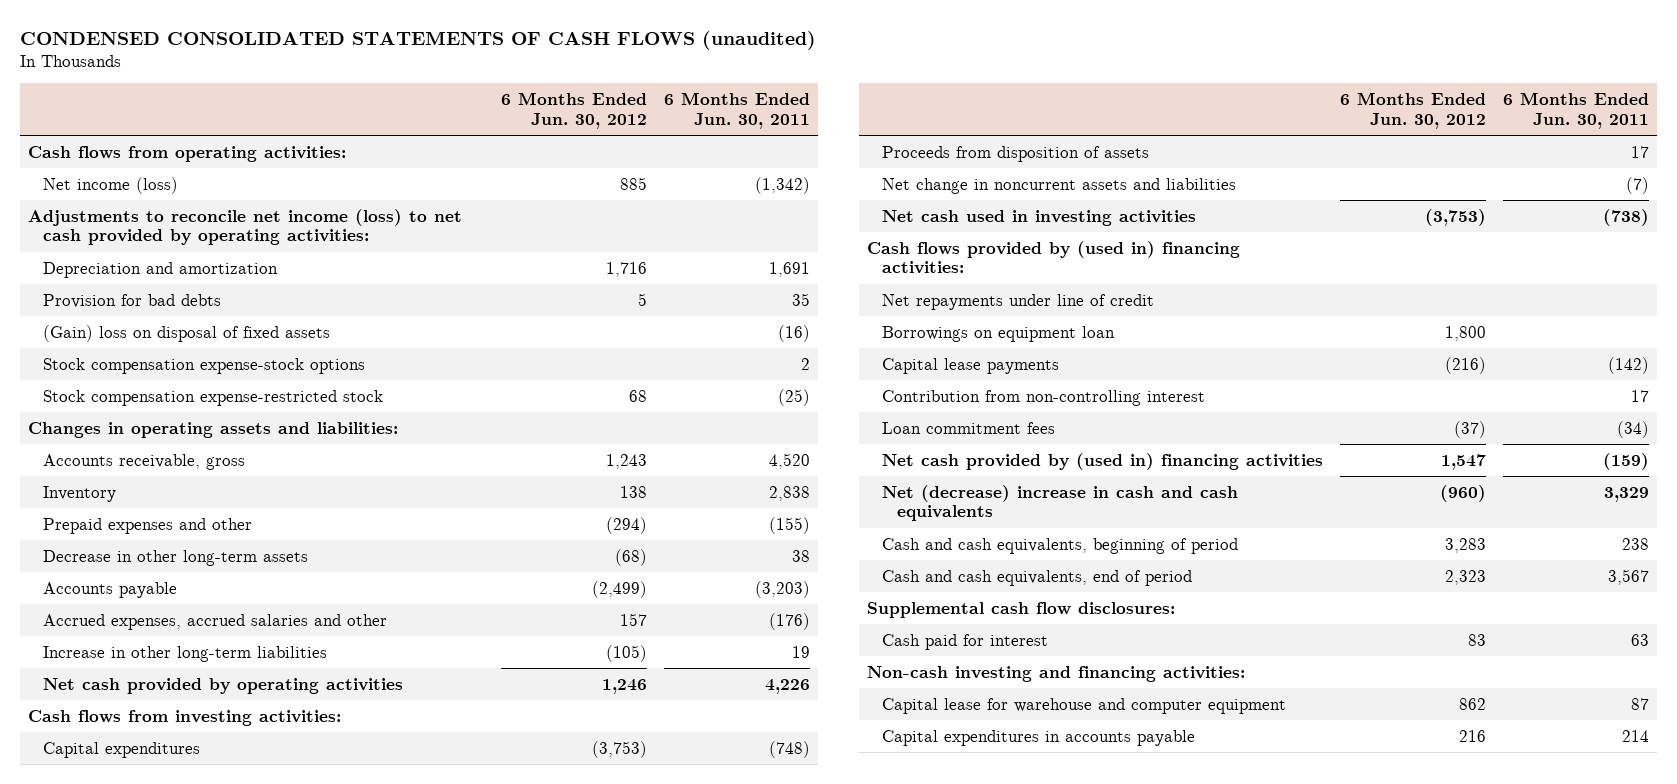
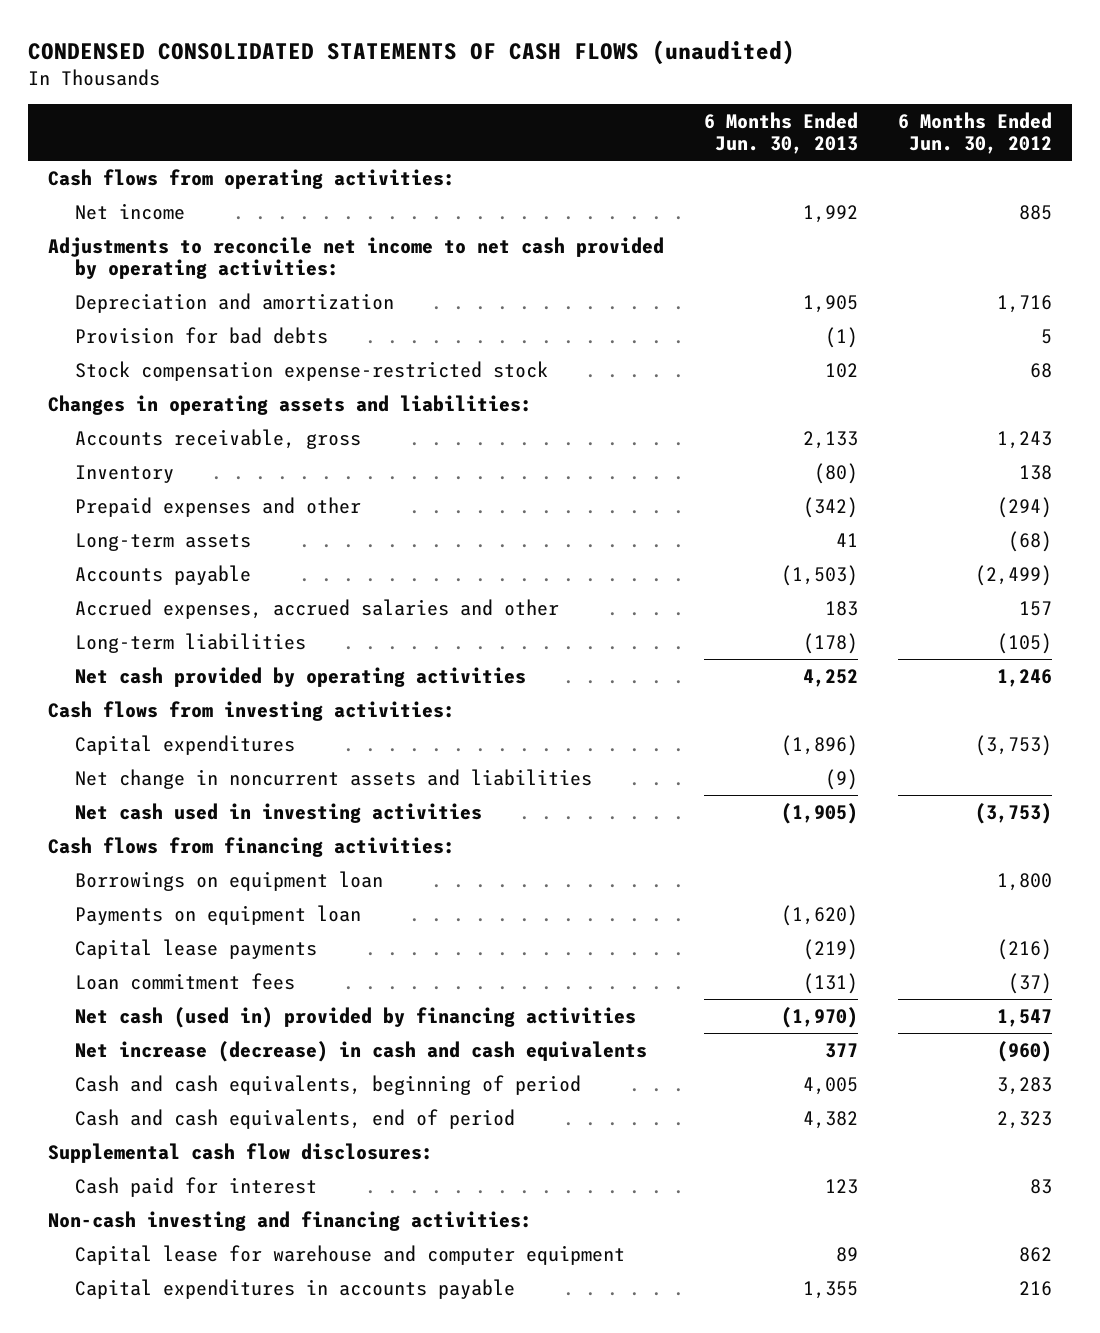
[663,92,810,129] 6 Months Ended Jun. 30, 2011 -> none
none -> [703,111,858,155] 6 Months Ended Jun. 30, 2013
[43,176,179,194] Net income (loss) -> [75,202,186,220] Net income
[28,208,463,246] Adjustments to reconcile net income (loss) to net cash provided by operating activities: -> [48,236,665,280] Adjustments to reconcile net income to net cash provided by operating activities:
[43,324,331,342] (Gain) loss on disposal of fixed assets -> none
[43,357,366,374] Stock compensation expense-stock options -> none
[43,549,309,566] Decrease in other long-term assets -> [75,532,252,551] Long-term assets
[43,645,328,662] Increase in other long-term liabilities -> [75,632,307,653] Long-term liabilities
[882,145,1150,162] Proceeds from disposition of assets -> none
[882,293,1155,310] Net repayments under line of credit -> none
[867,240,1241,275] Cash flows provided by (used in) financing activities: -> [48,836,456,857] Cash flows from financing activities:
none -> [75,904,362,925] Payments on equipment loan
[882,389,1206,406] Contribution from non-controlling interest -> none
[882,452,1324,470] Net cash provided by (used in) financing activities -> [75,1006,637,1028] Net cash (used in) provided by financing activities
[882,484,1239,522] Net (decrease) increase in cash and cash equivalents -> [75,1040,648,1062] Net increase (decrease) in cash and cash equivalents

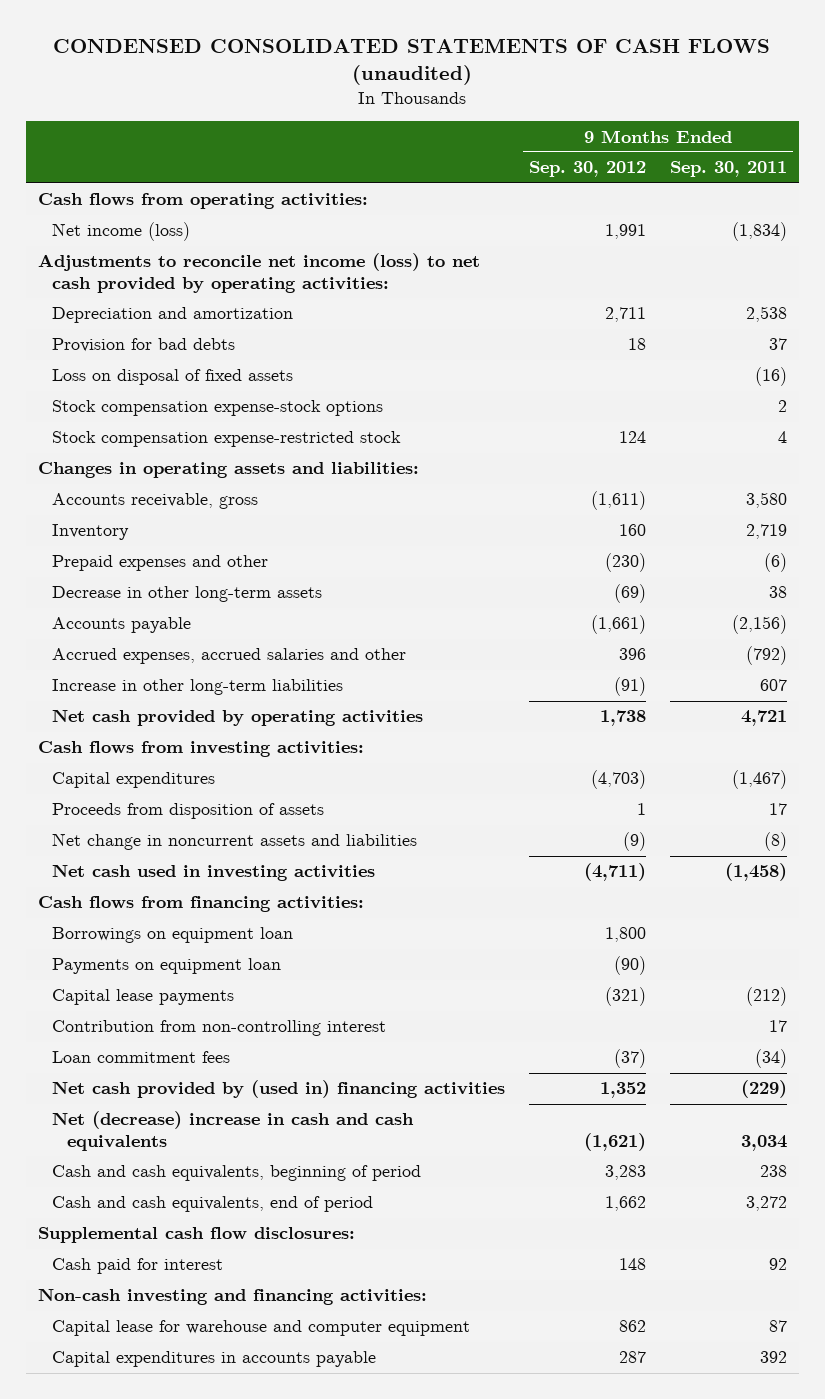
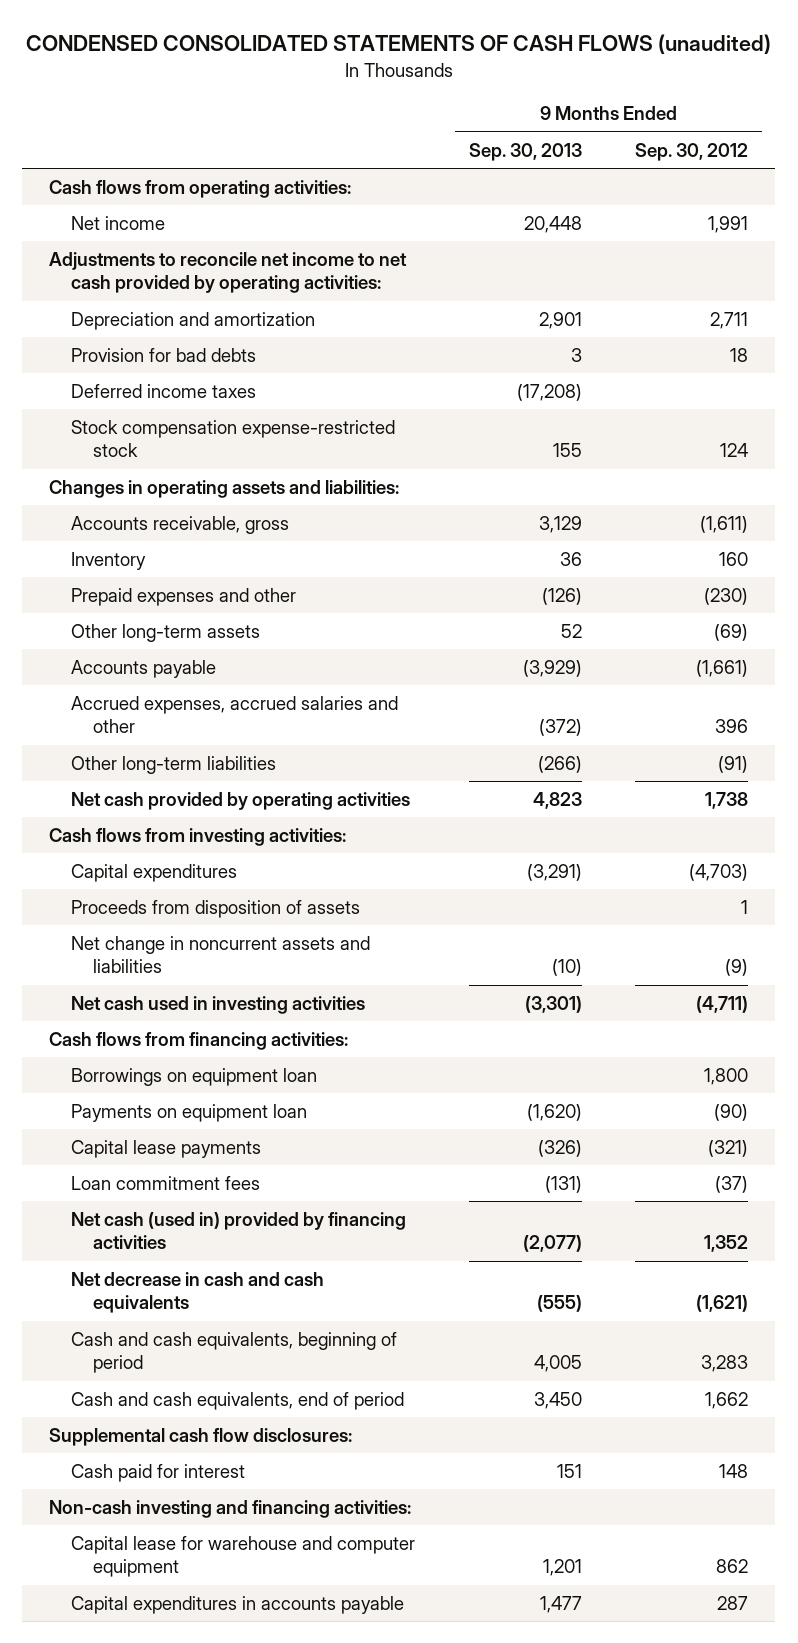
[669,161,787,178] Sep. 30, 2011 -> none
none -> [468,142,582,161] Sep. 30, 2013
[52,222,191,242] Net income (loss) -> [71,216,166,231] Net income
[37,253,480,294] Adjustments to reconcile net income (loss) to net cash provided by operating activities: -> [49,252,408,294] Adjustments to reconcile net income to net cash provided by operating activities:
[52,369,294,386] Loss on disposal of fixed assets -> none
[52,400,384,417] Stock compensation expense-stock options -> none
none -> [71,384,257,399] Deferred income taxes
[52,586,323,603] Decrease in other long-term assets -> [71,624,261,643] Other long-term assets
[52,679,344,696] Increase in other long-term liabilities -> [71,756,277,775] Other long-term liabilities
[52,1020,387,1037] Contribution from non-controlling interest -> none
[52,1080,506,1099] Net cash provided by (used in) financing activities -> [71,1212,407,1250] Net cash (used in) provided by financing activities
[52,1111,415,1152] Net (decrease) increase in cash and cash equivalents -> [71,1272,325,1314] Net decrease in cash and cash equivalents

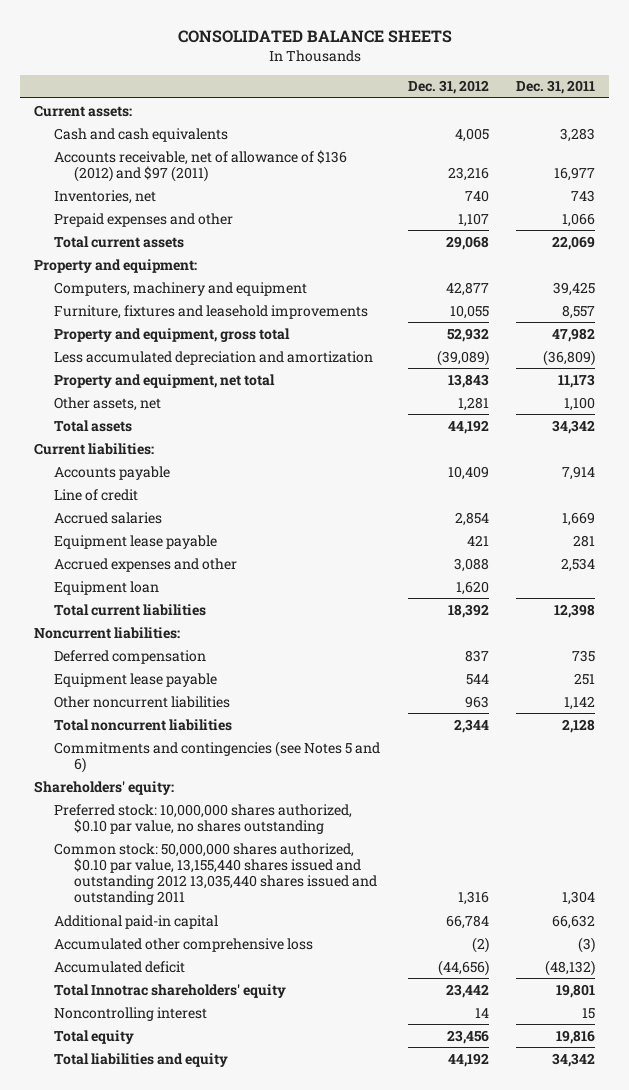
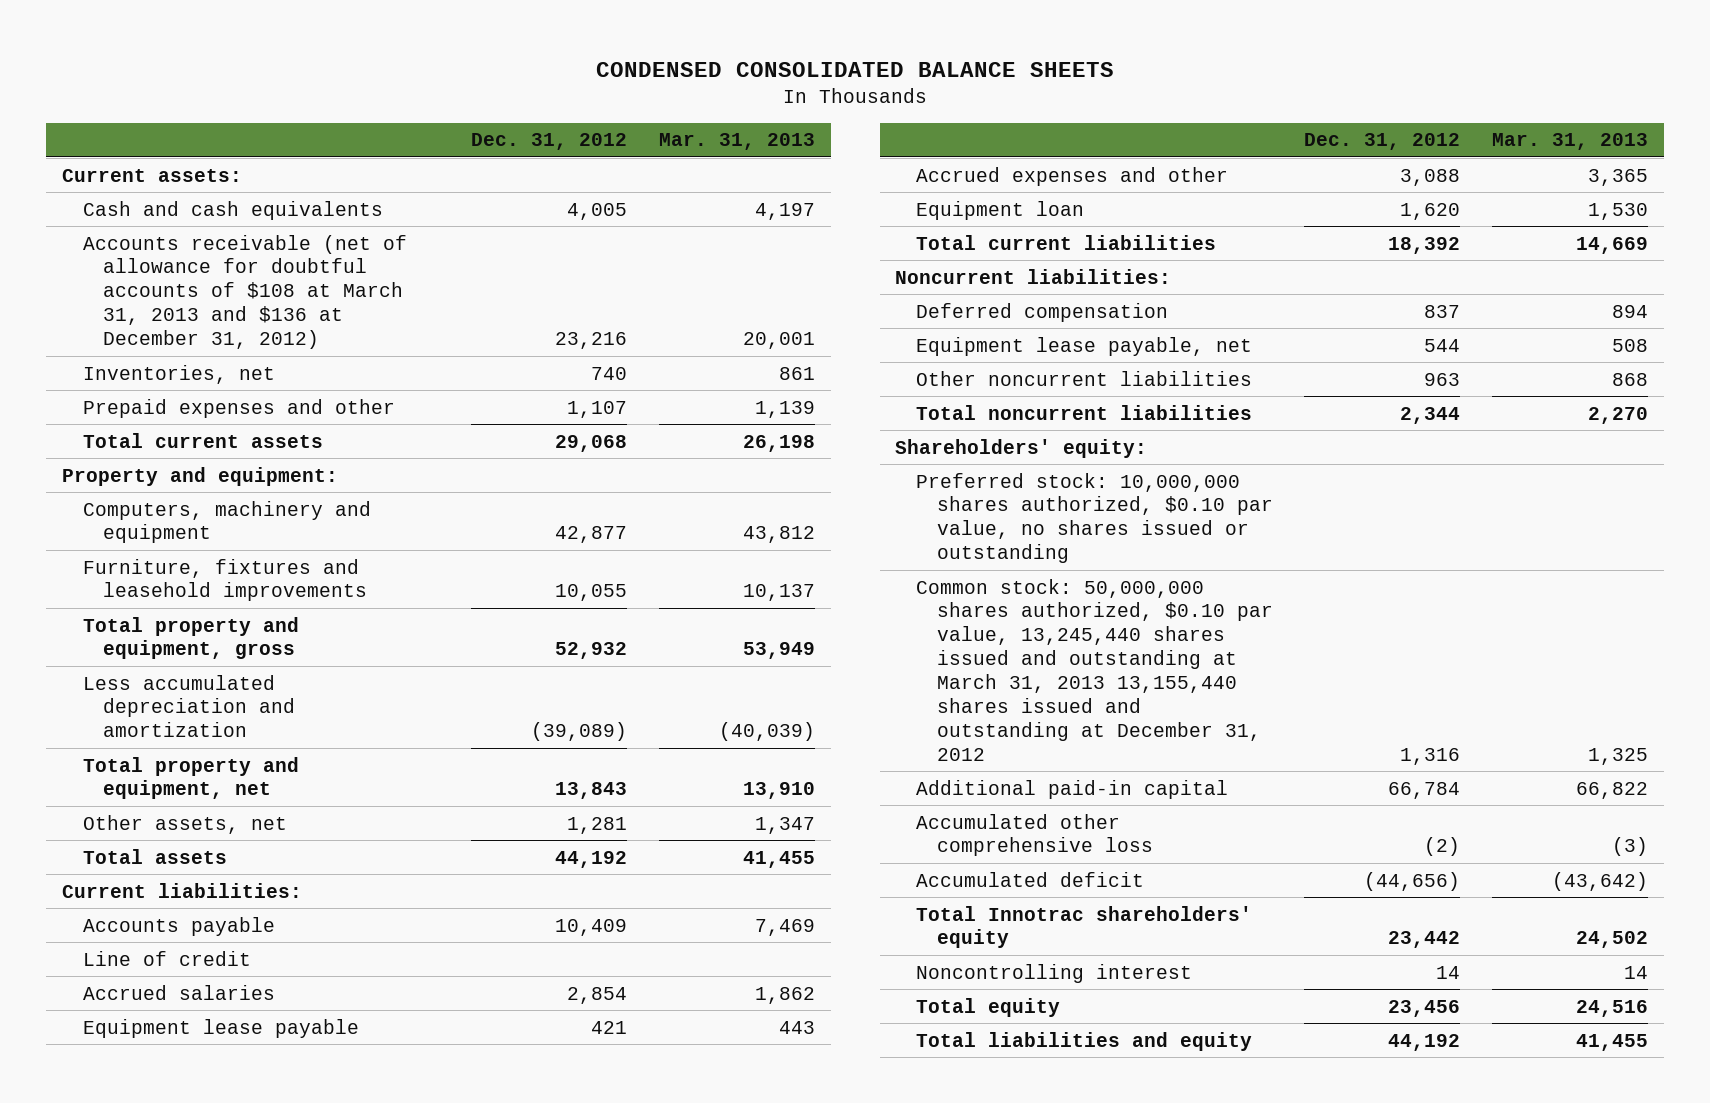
[177,29,452,43] CONSOLIDATED BALANCE SHEETS -> [596,61,1115,77] CONDENSED CONSOLIDATED BALANCE SHEETS
[516,80,596,95] Dec. 31, 2011 -> none
none -> [658,133,815,151] Mar. 31, 2013
[54,149,348,182] Accounts receivable, net of allowance of $136 (2012) and $97 (2011) -> [82,234,407,350] Accounts receivable (net of allowance for doubtful accounts of $108 at March 31, 2013 and $136 at December 31, 2012)
[54,327,291,342] Property and equipment, gross total -> [82,616,299,660] Total property and equipment, gross
[54,373,276,388] Property and equipment, net total -> [82,756,299,800] Total property and equipment, net
[54,672,218,687] Equipment lease payable -> [916,336,1253,356] Equipment lease payable, net
[54,740,381,773] Commitments and contingencies (see Notes 5 and 6) -> none
[54,803,353,834] Preferred stock: 10,000,000 shares authorized, $0.10 par value, no shares outstanding -> [916,472,1273,564] Preferred stock: 10,000,000 shares authorized, $0.10 par value, no shares issued or outstanding
[54,842,378,906] Common stock: 50,000,000 shares authorized, $0.10 par value, 13,155,440 shares issued and outstanding 2012 13,035,440 shares issued and outstanding 2011 -> [916,578,1273,761] Common stock: 50,000,000 shares authorized, $0.10 par value, 13,245,440 shares issued and outstanding at March 31, 2013 13,155,440 shares issued and outstanding at December 31, 2012

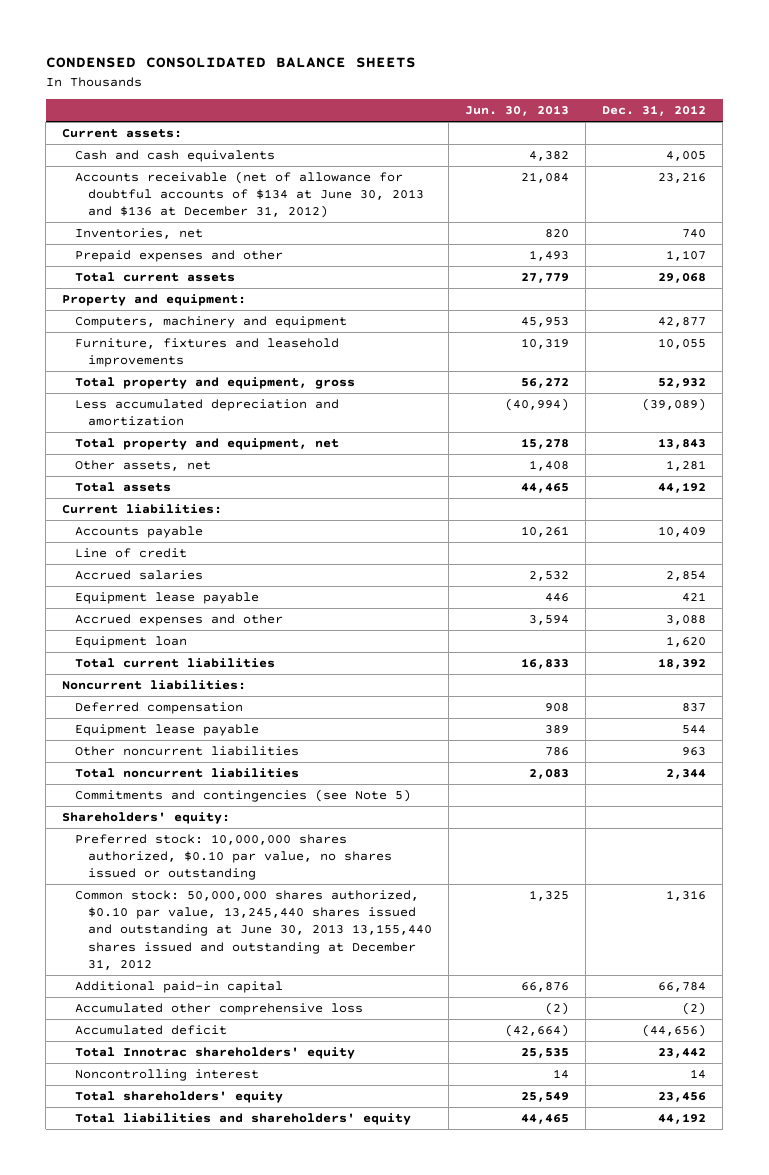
[658,133,815,151] Mar. 31, 2013 -> none
none -> [465,105,570,117] Jun. 30, 2013
[82,234,407,350] Accounts receivable (net of allowance for doubtful accounts of $108 at March 31, 2013 and $136 at December 31, 2012) -> [75,171,425,219] Accounts receivable (net of allowance for doubtful accounts of $134 at June 30, 2013 and $136 at December 31, 2012)
[916,336,1253,356] Equipment lease payable, net -> [75,724,260,737] Equipment lease payable
none -> [75,789,412,803] Commitments and contingencies (see Note 5)
[916,578,1273,761] Common stock: 50,000,000 shares authorized, $0.10 par value, 13,245,440 shares issued and outstanding at March 31, 2013 13,155,440 shares issued and outstanding at December 31, 2012 -> [75,890,433,970] Common stock: 50,000,000 shares authorized, $0.10 par value, 13,245,440 shares issued and outstanding at June 30, 2013 13,155,440 shares issued and outstanding at December 31, 2012
[916,997,1061,1017] Total equity -> [75,1091,284,1104] Total shareholders' equity
[916,1031,1253,1051] Total liabilities and equity -> [75,1113,412,1126] Total liabilities and shareholders' equity

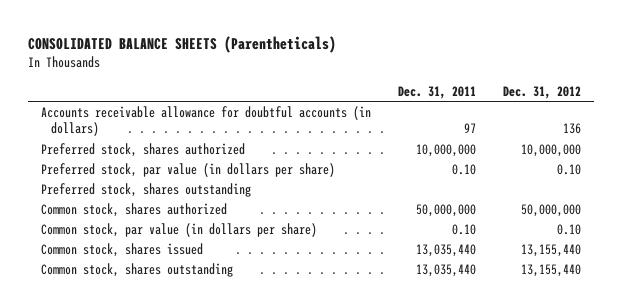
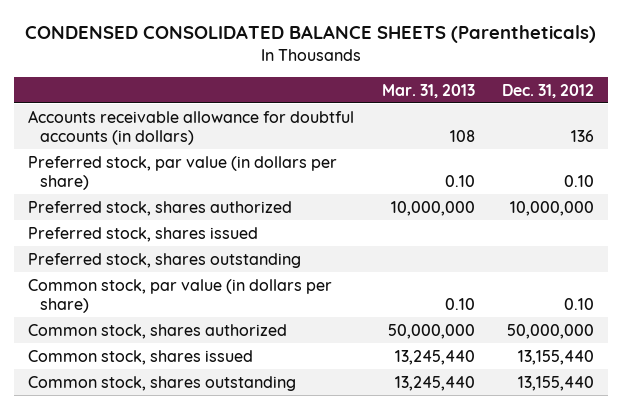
[27,35,336,53] CONSOLIDATED BALANCE SHEETS (Parentheticals) -> [25,25,597,44] CONDENSED CONSOLIDATED BALANCE SHEETS (Parentheticals)
[398,85,477,99] Dec. 31, 2011 -> none
none -> [381,83,475,98] Mar. 31, 2013
[41,142,246,157] Preferred stock, shares authorized -> [28,200,293,216] Preferred stock, shares authorized
none -> [28,226,259,242] Preferred stock, shares issued
[41,202,228,217] Common stock, shares authorized -> [28,323,288,339] Common stock, shares authorized

